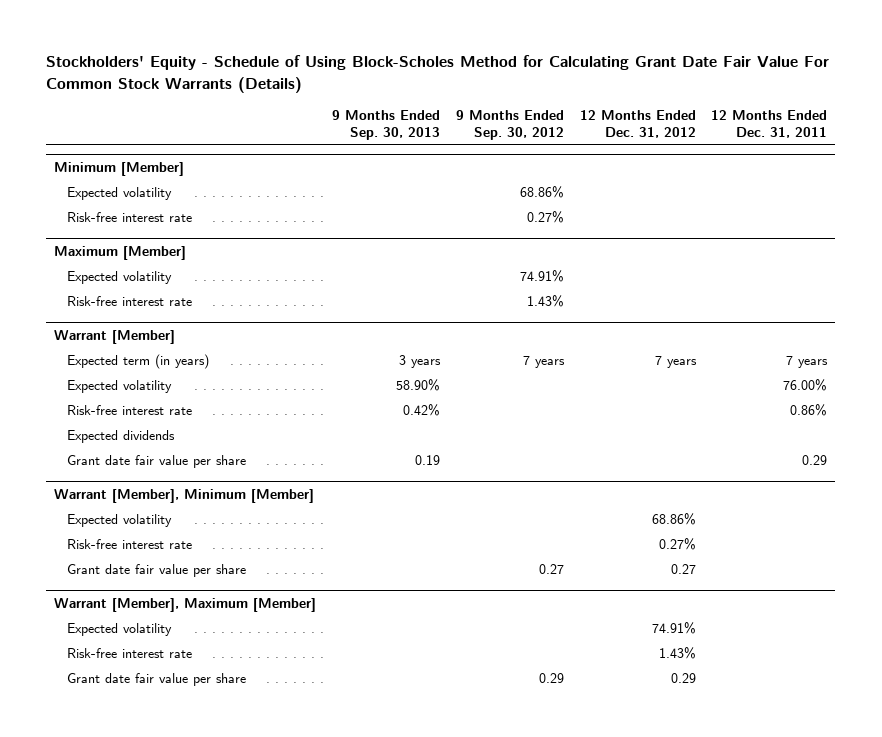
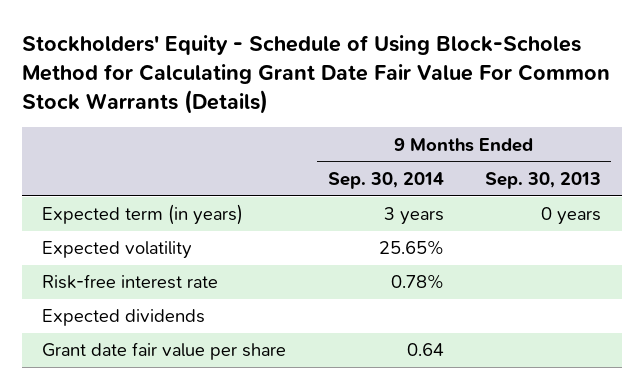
[455,109,564,140] 9 Months Ended Sep. 30, 2012 -> none
[579,109,696,138] 12 Months Ended Dec. 31, 2012 -> none
[711,109,828,138] 12 Months Ended Dec. 31, 2011 -> none
none -> [327,172,444,190] Sep. 30, 2014
[54,162,185,177] Minimum [Member] -> none
[67,187,173,201] Expected volatility -> none
[67,212,193,223] Risk-free interest rate -> none
[54,246,187,261] Maximum [Member] -> none
[67,271,173,285] Expected volatility -> none
[67,296,193,307] Risk-free interest rate -> none
[54,330,176,345] Warrant [Member] -> none
[67,354,210,370] Expected term (in years) -> none
[67,380,173,394] Expected volatility -> none
[67,405,193,416] Risk-free interest rate -> none
[67,430,176,444] Expected dividends -> none
[67,455,247,469] Grant date fair value per share -> none
[54,489,315,504] Warrant [Member], Minimum [Member] -> none
[67,514,173,528] Expected volatility -> none
[67,539,193,550] Risk-free interest rate -> none
[67,564,247,578] Grant date fair value per share -> none
[54,598,317,613] Warrant [Member], Maximum [Member] -> none
[67,623,173,637] Expected volatility -> none
[67,648,193,659] Risk-free interest rate -> none
[67,673,247,687] Grant date fair value per share -> none
none -> [42,204,244,226] Expected term (in years)
none -> [42,241,193,260] Expected volatility
none -> [42,274,219,290] Risk-free interest rate
none -> [42,309,206,327] Expected dividends
none -> [42,342,287,361] Grant date fair value per share

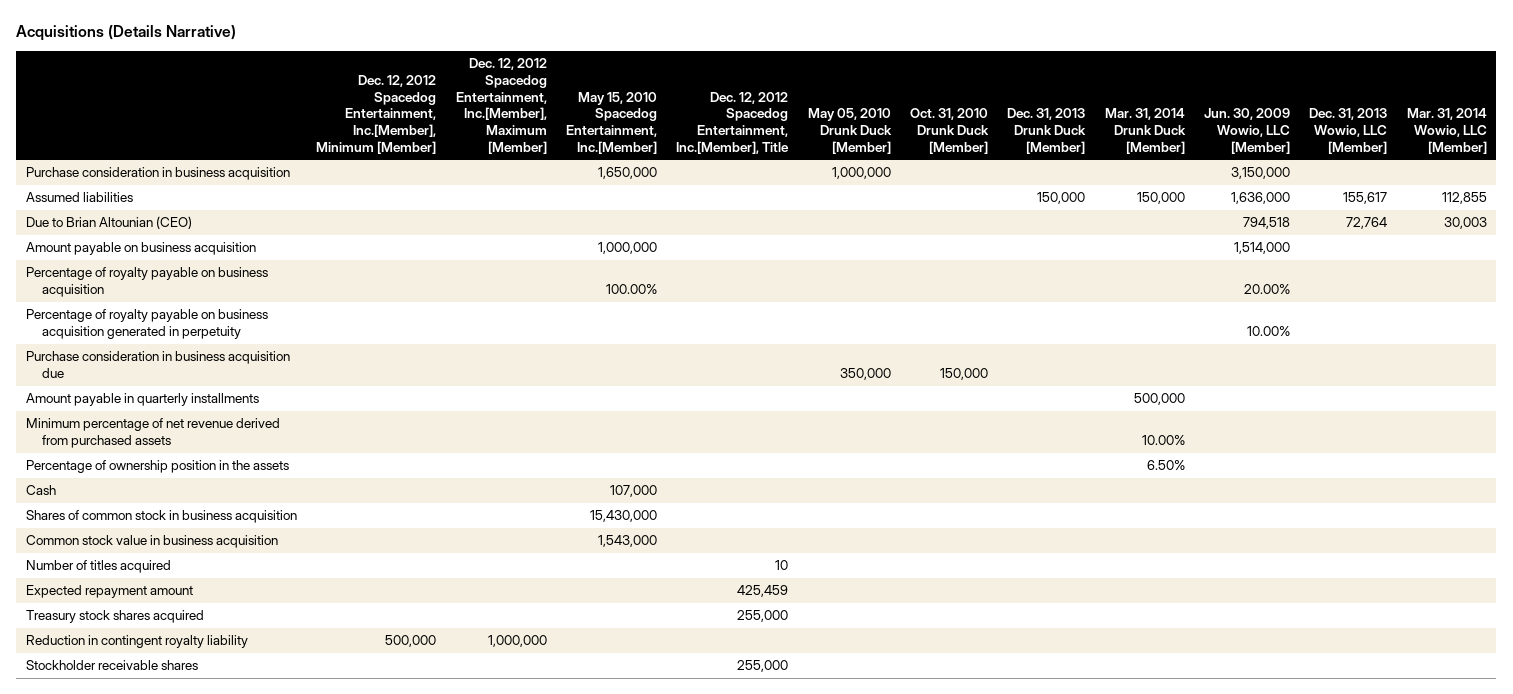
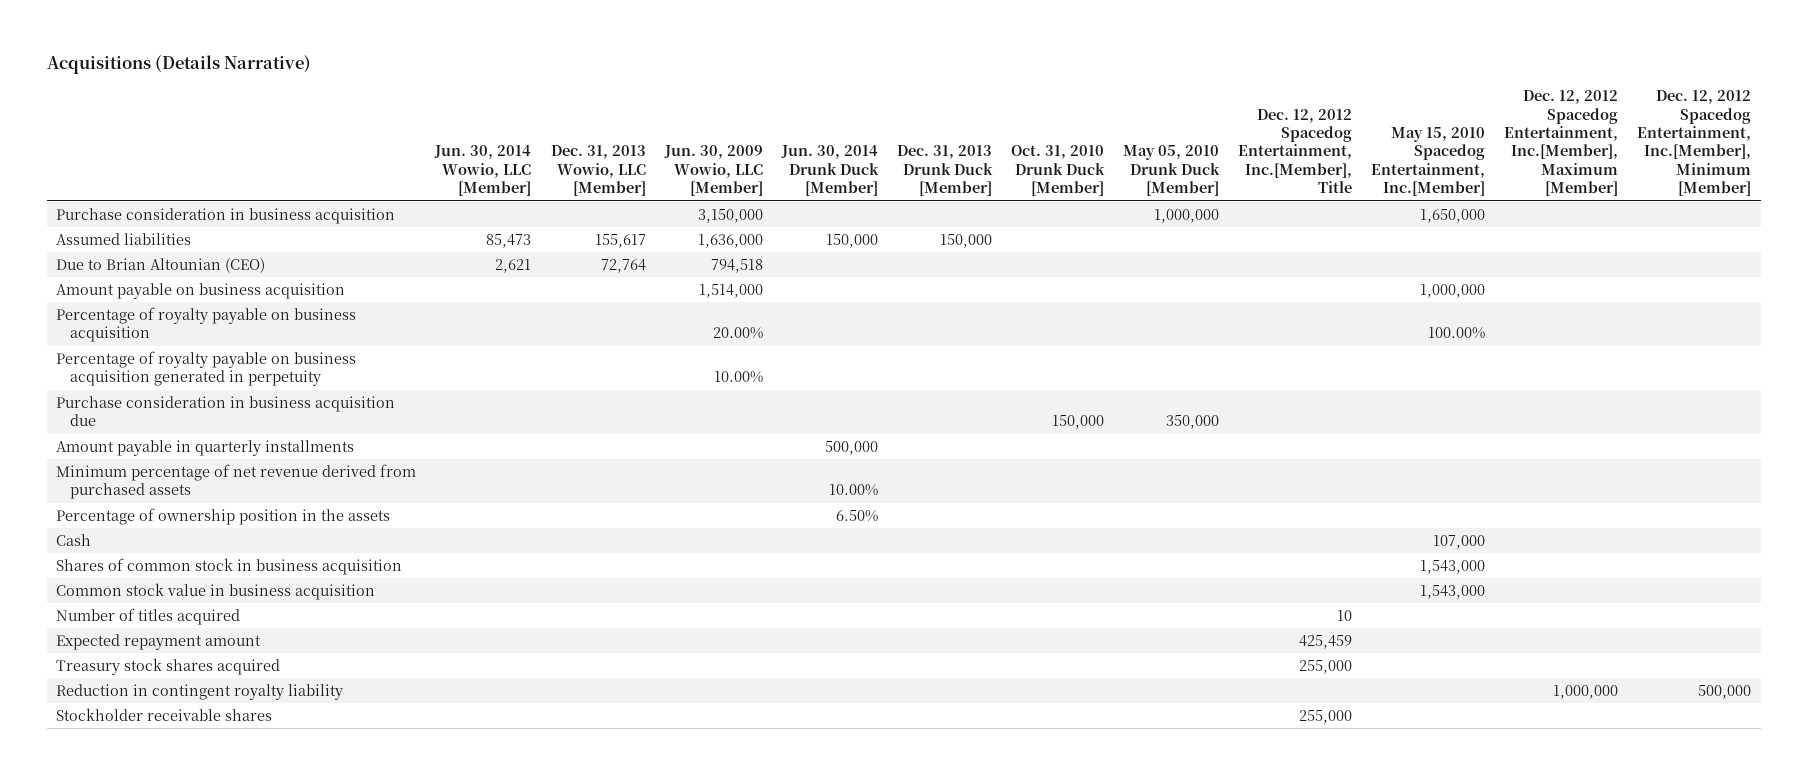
[1104,108,1186,154] Mar. 31, 2014 Drunk Duck [Member] -> none
[1406,108,1487,154] Mar. 31, 2014 Wowio, LLC [Member] -> none
none -> [434,145,532,197] Jun. 30, 2014 Wowio, LLC [Member]
none -> [780,145,879,197] Jun. 30, 2014 Drunk Duck [Member]
[590,510,658,523] 15,430,000 -> [1420,559,1486,574] 1,543,000

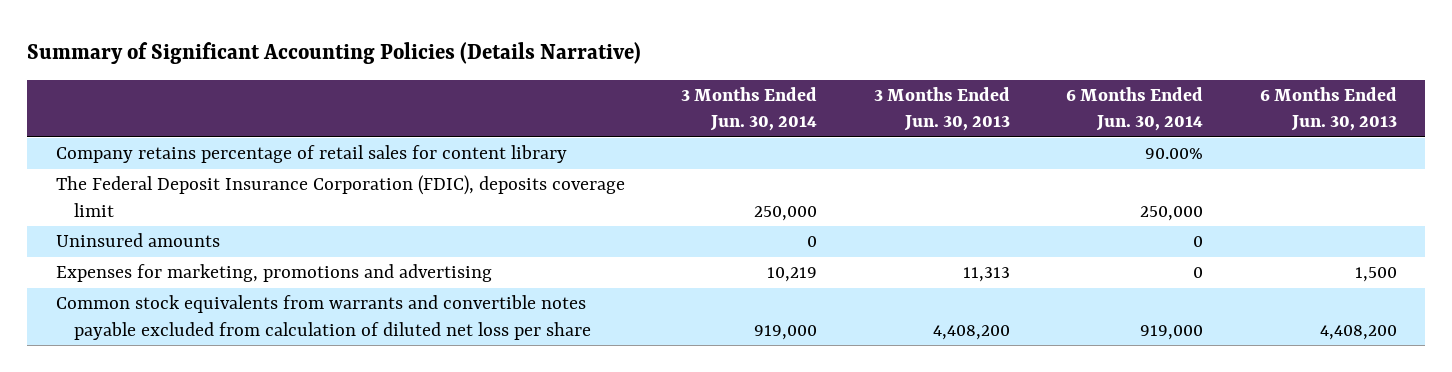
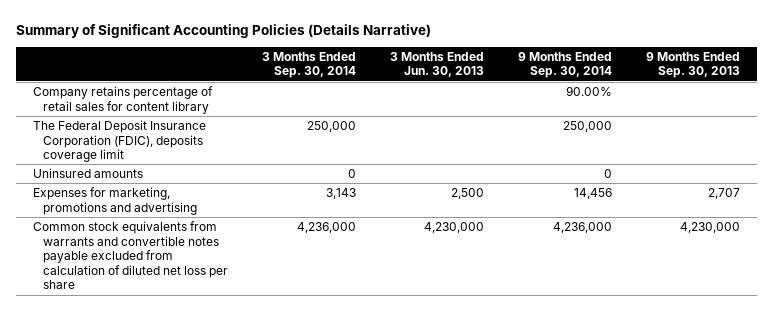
[681,86,818,132] 3 Months Ended Jun. 30, 2014 -> none
[1066,86,1204,132] 6 Months Ended Jun. 30, 2014 -> none
[1259,86,1397,132] 6 Months Ended Jun. 30, 2013 -> none
none -> [261,51,356,79] 3 Months Ended Sep. 30, 2014
none -> [518,51,613,79] 9 Months Ended Sep. 30, 2014
none -> [646,51,741,79] 9 Months Ended Sep. 30, 2013
[962,267,1010,283] 11,313 -> [450,187,484,199] 2,500
[932,324,1010,340] 4,408,200 -> [423,221,484,233] 4,230,000

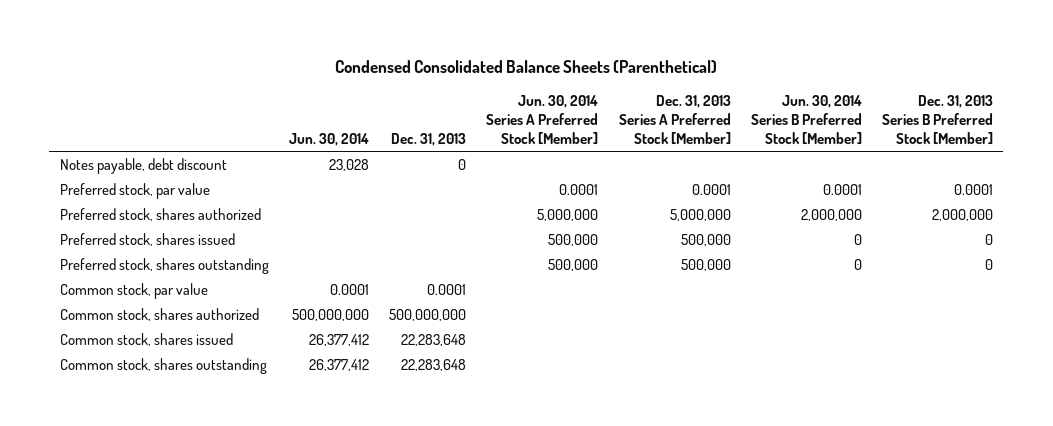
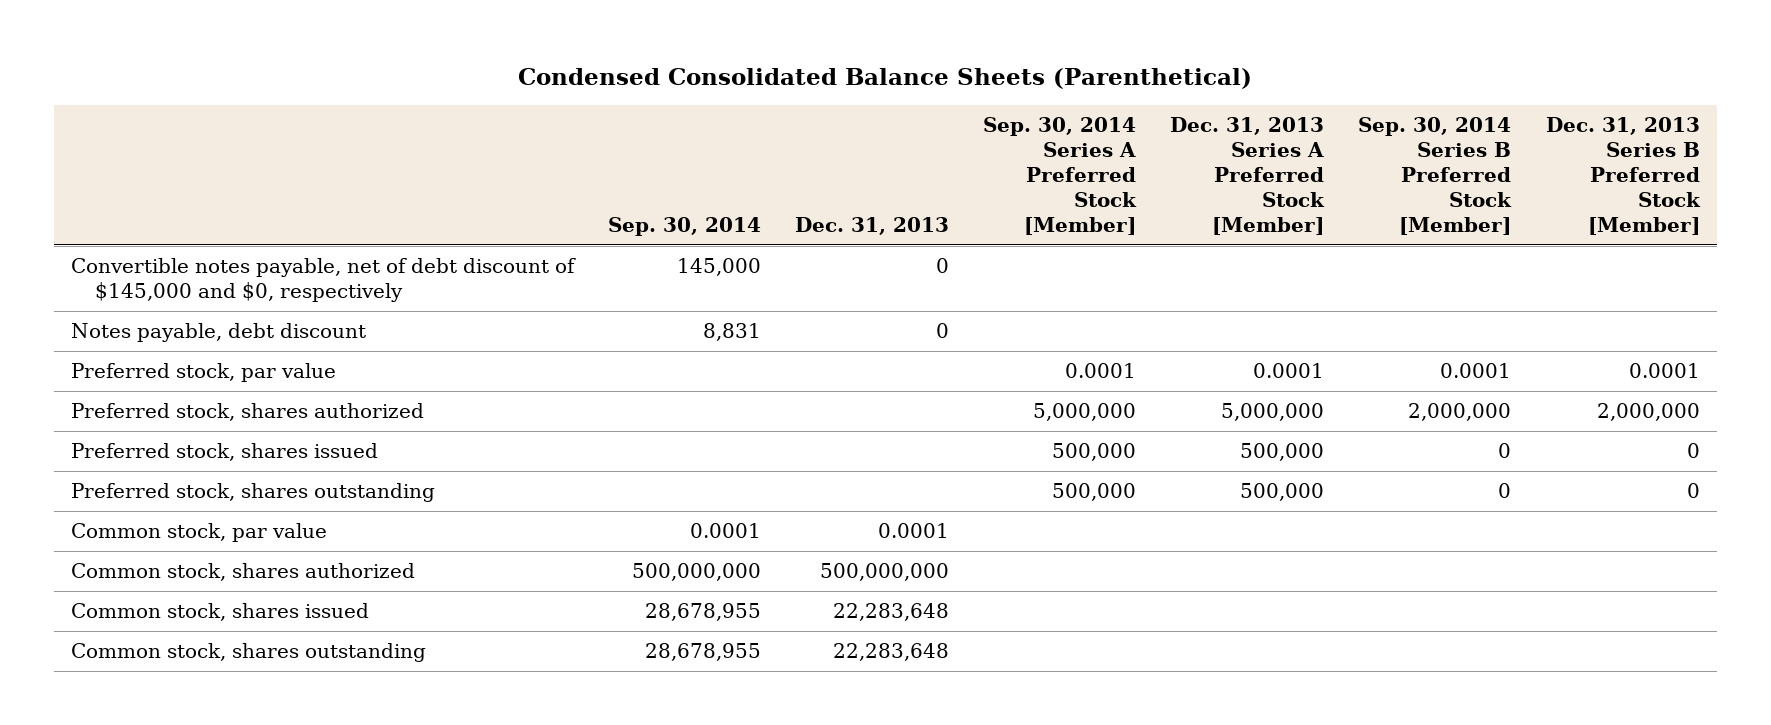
[288,132,369,146] Jun. 30, 2014 -> none
[486,94,599,144] Jun. 30, 2014 Series A Preferred Stock [Member] -> none
[750,94,862,144] Jun. 30, 2014 Series B Preferred Stock [Member] -> none
none -> [608,217,762,237] Sep. 30, 2014
none -> [983,117,1138,236] Sep. 30, 2014 Series A Preferred Stock [Member]
none -> [1358,117,1513,236] Sep. 30, 2014 Series B Preferred Stock [Member]
none -> [71,258,577,303] Convertible notes payable, net of debt discount of $145,000 and $0, respectively

